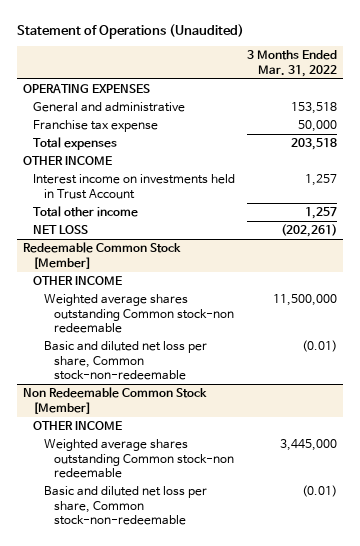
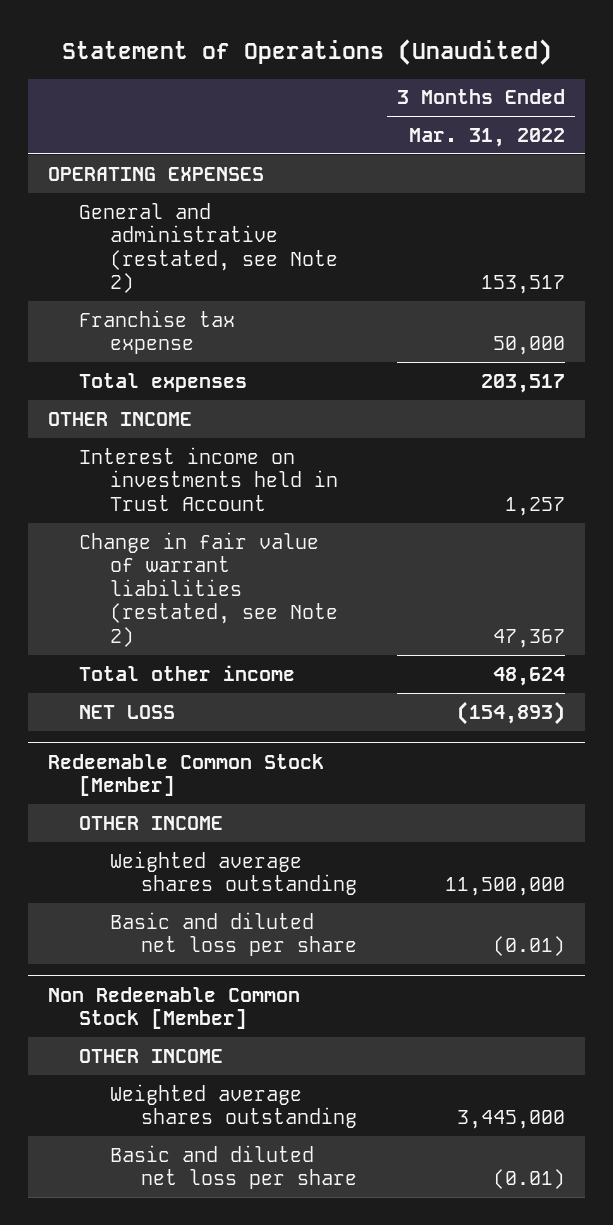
[33,102,186,113] General and administrative -> [79,202,339,294] General and administrative (restated, see Note 2)
[291,102,338,115] 153,518 -> [481,275,566,295] 153,517
[291,138,338,151] 203,518 -> [481,373,566,393] 203,517
none -> [79,531,339,647] Change in fair value of warrant liabilities (restated, see Note 2)
[305,207,338,220] 1,257 -> [493,666,566,686] 48,624
[281,224,338,238] (202,261) -> [457,700,566,725] (154,893)
[43,294,235,334] Weighted average shares outstanding Common stock-non redeemable -> [110,850,358,896] Weighted average shares outstanding
[43,341,207,381] Basic and diluted net loss per share, Common stock-non-redeemable -> [110,911,358,957] Basic and diluted net loss per share
[43,439,235,479] Weighted average shares outstanding Common stock-non redeemable -> [110,1083,358,1129] Weighted average shares outstanding
[43,486,207,526] Basic and diluted net loss per share, Common stock-non-redeemable -> [110,1144,358,1190] Basic and diluted net loss per share

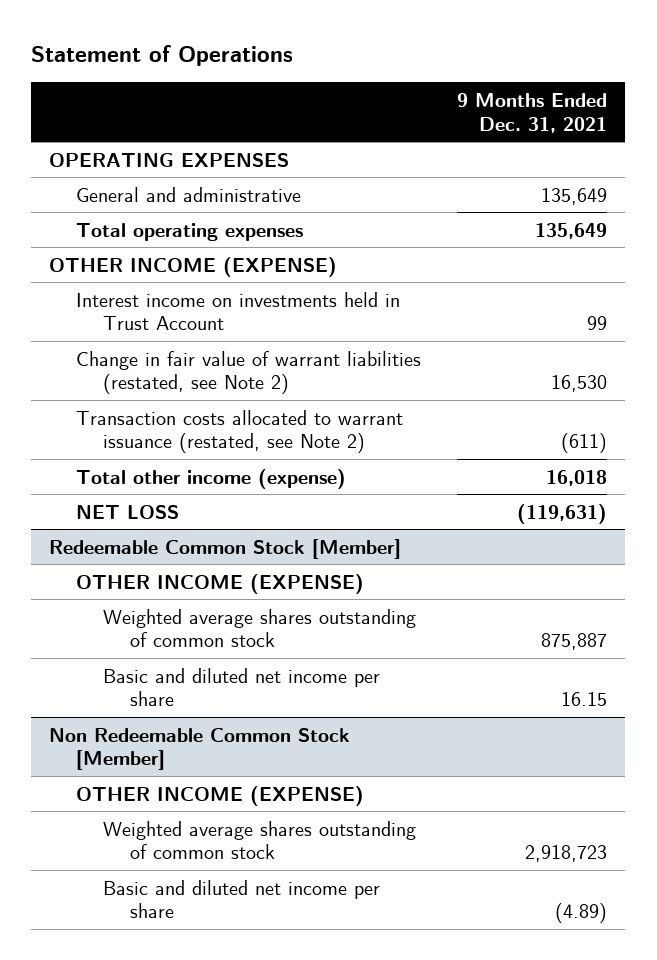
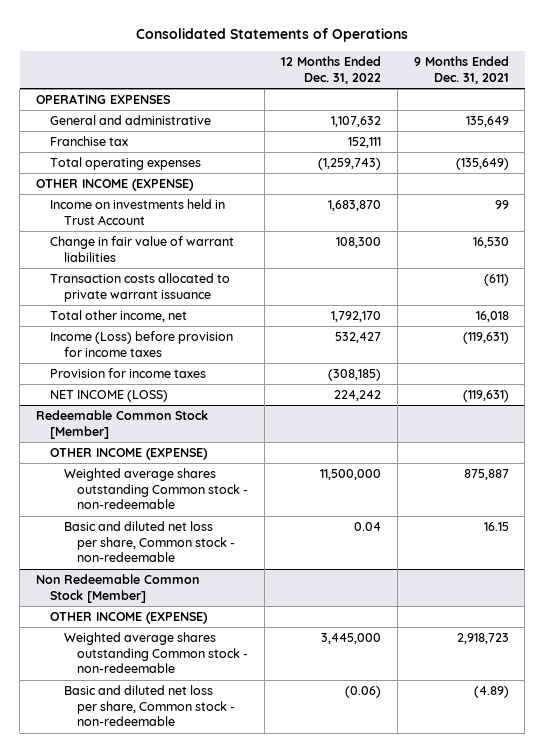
[31,45,294,67] Statement of Operations -> [136,27,409,42] Consolidated Statements of Operations
none -> [280,56,381,84] 12 Months Ended Dec. 31, 2022
none -> [49,135,128,146] Franchise tax
[535,222,608,239] 135,649 -> [455,157,509,170] (135,649)
[76,291,401,331] Interest income on investments held in Trust Account -> [49,198,225,225] Income on investments held in Trust Account
[76,350,422,395] Change in fair value of warrant liabilities (restated, see Note 2) -> [49,235,234,262] Change in fair value of warrant liabilities
[76,409,404,454] Transaction costs allocated to warrant issuance (restated, see Note 2) -> [49,272,230,302] Transaction costs allocated to private warrant issuance
[76,468,347,489] Total other income (expense) -> [49,309,187,322] Total other income, net
none -> [49,330,233,357] Income (Loss) before provision for income taxes
none -> [49,367,206,378] Provision for income taxes
[76,504,180,519] NET LOSS -> [49,389,168,402] NET INCOME (LOSS)
[103,608,417,648] Weighted average shares outstanding of common stock -> [63,467,249,510] Weighted average shares outstanding Common stock - non-redeemable
[103,667,381,707] Basic and diluted net income per share -> [63,520,236,563] Basic and diluted net loss per share, Common stock - non-redeemable
[103,820,417,860] Weighted average shares outstanding of common stock -> [63,631,249,674] Weighted average shares outstanding Common stock - non-redeemable
[103,879,381,919] Basic and diluted net income per share -> [63,684,236,727] Basic and diluted net loss per share, Common stock - non-redeemable

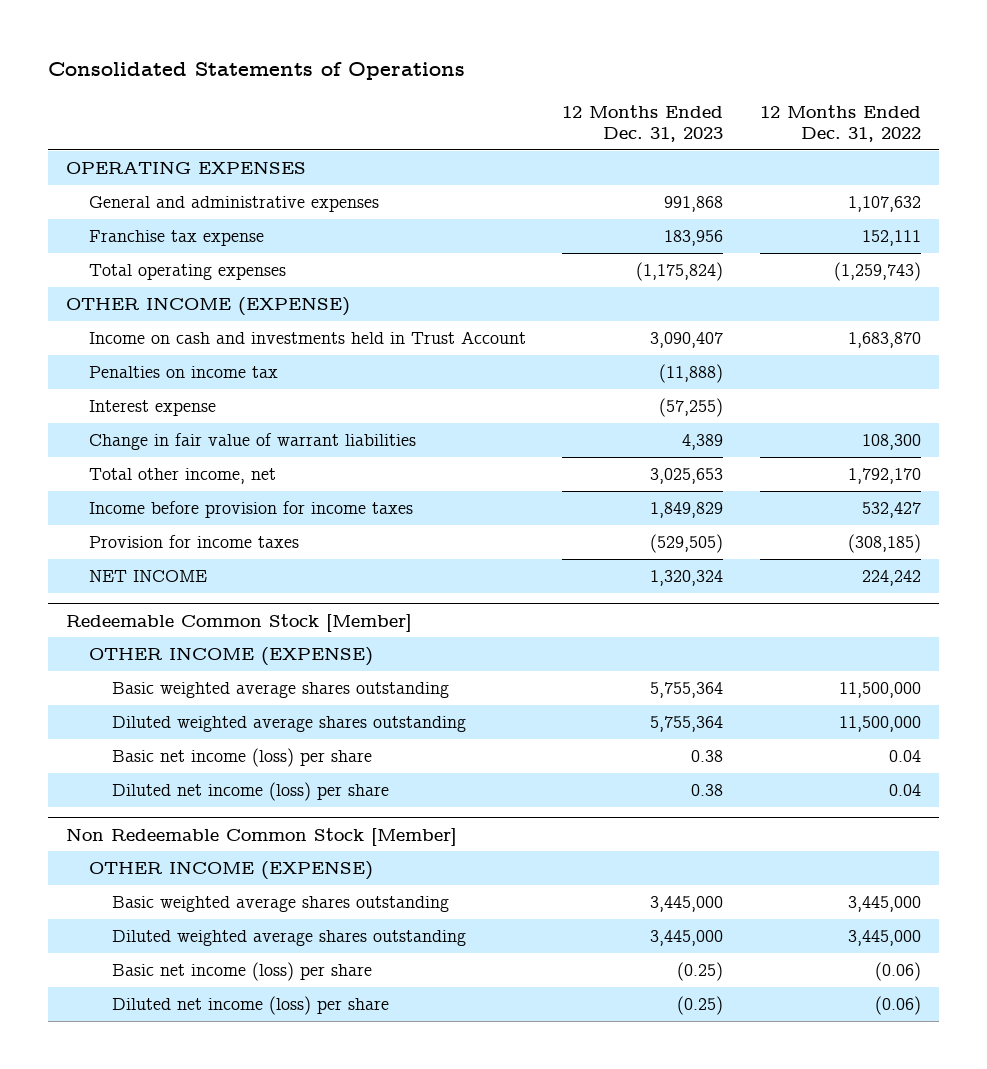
[413,56,509,84] 9 Months Ended Dec. 31, 2021 -> none
none -> [562,104,724,142] 12 Months Ended Dec. 31, 2023
[49,114,211,125] General and administrative -> [89,196,380,213] General and administrative expenses
[49,135,128,146] Franchise tax -> [89,230,265,247] Franchise tax expense
[49,198,225,225] Income on investments held in Trust Account -> [89,331,527,345] Income on cash and investments held in Trust Account
none -> [89,366,279,379] Penalties on income tax
none -> [89,400,217,417] Interest expense
[49,272,230,302] Transaction costs allocated to private warrant issuance -> none
[49,330,233,357] Income (Loss) before provision for income taxes -> [89,501,414,519] Income before provision for income taxes
[49,389,168,402] NET INCOME (LOSS) -> [89,570,208,583] NET INCOME
[63,467,249,510] Weighted average shares outstanding Common stock - non-redeemable -> [111,682,449,699] Basic weighted average shares outstanding
none -> [111,716,466,733] Diluted weighted average shares outstanding
[63,520,236,563] Basic and diluted net loss per share, Common stock - non-redeemable -> [111,748,372,768] Basic net income (loss) per share
none -> [111,782,389,802] Diluted net income (loss) per share
[63,631,249,674] Weighted average shares outstanding Common stock - non-redeemable -> [111,896,449,913] Basic weighted average shares outstanding
none -> [111,930,466,947] Diluted weighted average shares outstanding
[63,684,236,727] Basic and diluted net loss per share, Common stock - non-redeemable -> [111,962,372,982] Basic net income (loss) per share
none -> [111,996,389,1016] Diluted net income (loss) per share

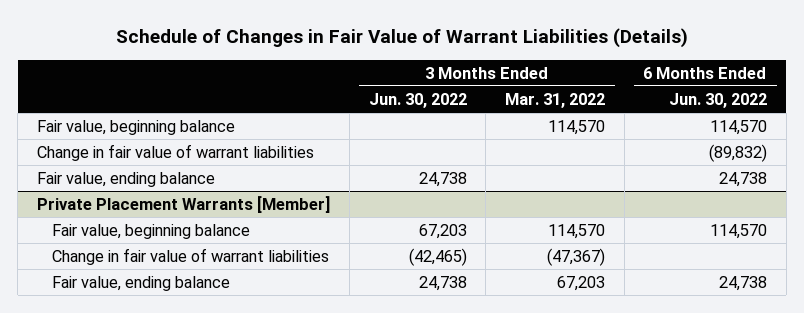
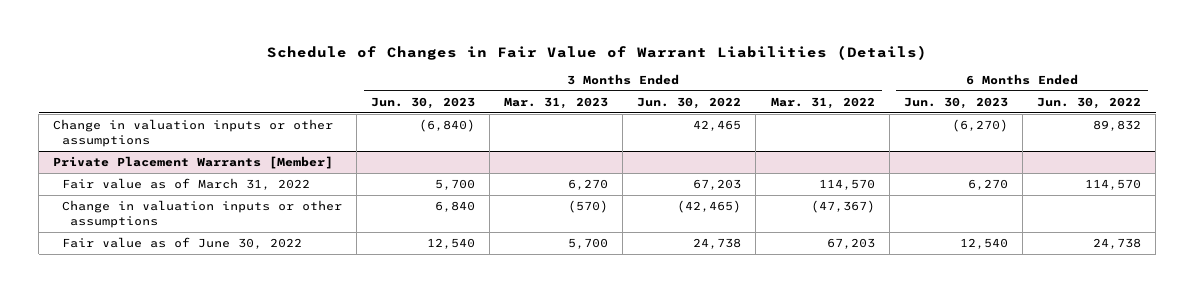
none -> [370,96,475,109] Jun. 30, 2023
none -> [504,96,609,109] Mar. 31, 2023
none -> [903,96,1008,109] Jun. 30, 2023
[37,119,236,135] Fair value, beginning balance -> none
[37,143,315,161] Change in fair value of warrant liabilities -> none
[37,171,216,187] Fair value, ending balance -> none
none -> [53,119,334,148] Change in valuation inputs or other assumptions
[52,223,251,239] Fair value, beginning balance -> [61,178,310,191] Fair value as of March 31, 2022
[52,247,330,265] Change in fair value of warrant liabilities -> [61,200,342,229] Change in valuation inputs or other assumptions
[52,275,231,291] Fair value, ending balance -> [61,237,302,250] Fair value as of June 30, 2022

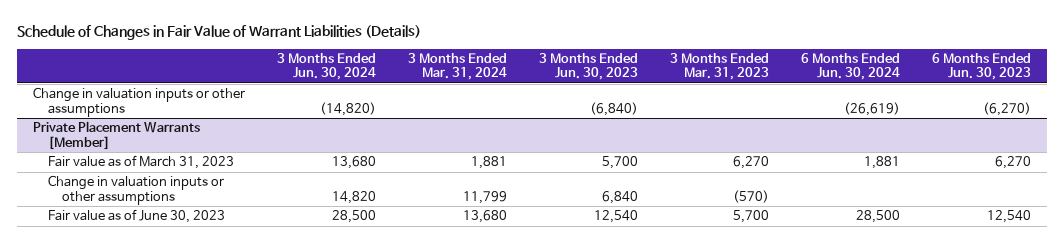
[637,96,742,109] Jun. 30, 2022 -> none
[770,96,875,109] Mar. 31, 2022 -> none
[1036,96,1141,109] Jun. 30, 2022 -> none
none -> [277,53,377,81] 3 Months Ended Jun. 30, 2024
none -> [408,53,508,81] 3 Months Ended Mar. 31, 2024
none -> [801,53,901,81] 6 Months Ended Jun. 30, 2024
[61,178,310,191] Fair value as of March 31, 2022 -> [47,155,234,170] Fair value as of March 31, 2023
[61,237,302,250] Fair value as of June 30, 2022 -> [47,209,225,224] Fair value as of June 30, 2023

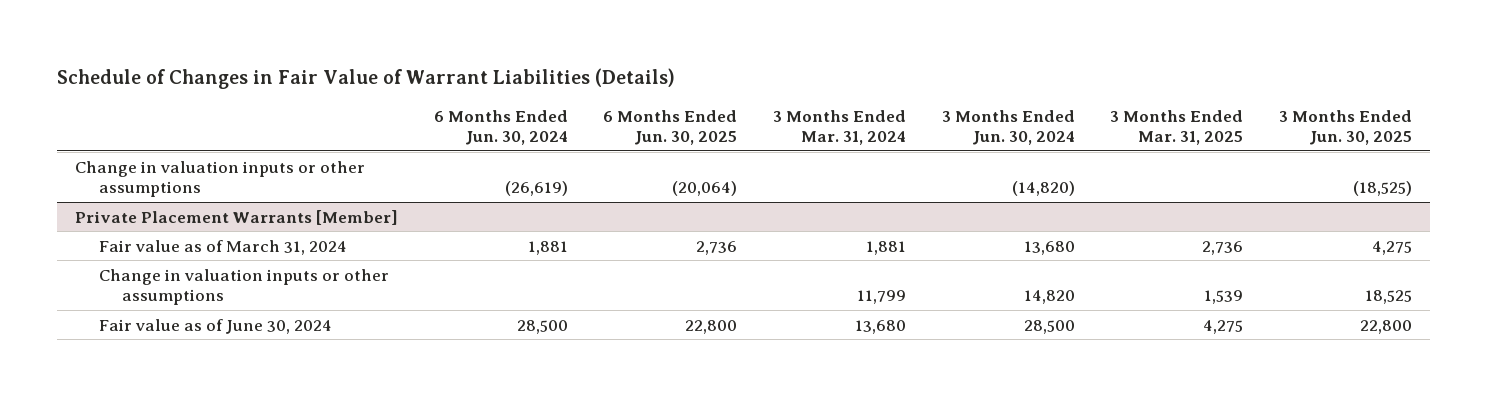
[539,53,639,81] 3 Months Ended Jun. 30, 2023 -> none
[670,53,770,81] 3 Months Ended Mar. 31, 2023 -> none
[931,53,1031,81] 6 Months Ended Jun. 30, 2023 -> none
none -> [603,109,738,145] 6 Months Ended Jun. 30, 2025
none -> [1110,109,1244,145] 3 Months Ended Mar. 31, 2025
none -> [1278,109,1412,145] 3 Months Ended Jun. 30, 2025
[47,155,234,170] Fair value as of March 31, 2023 -> [98,239,347,255] Fair value as of March 31, 2024
[47,209,225,224] Fair value as of June 30, 2023 -> [98,318,332,334] Fair value as of June 30, 2024

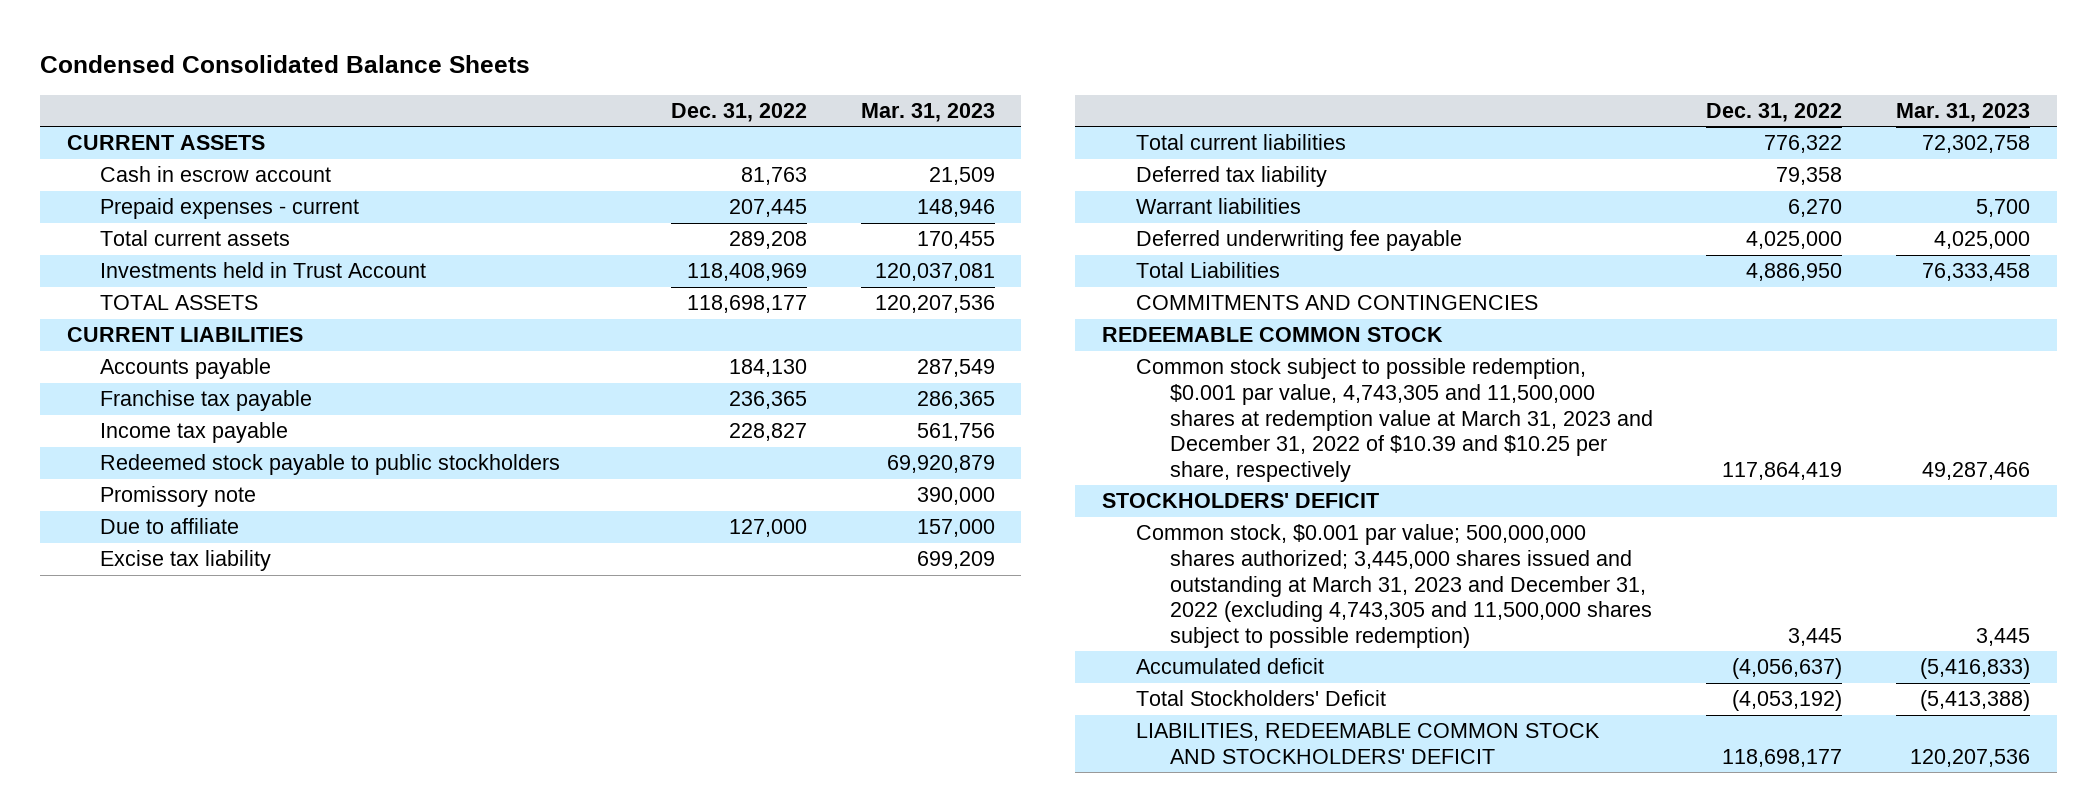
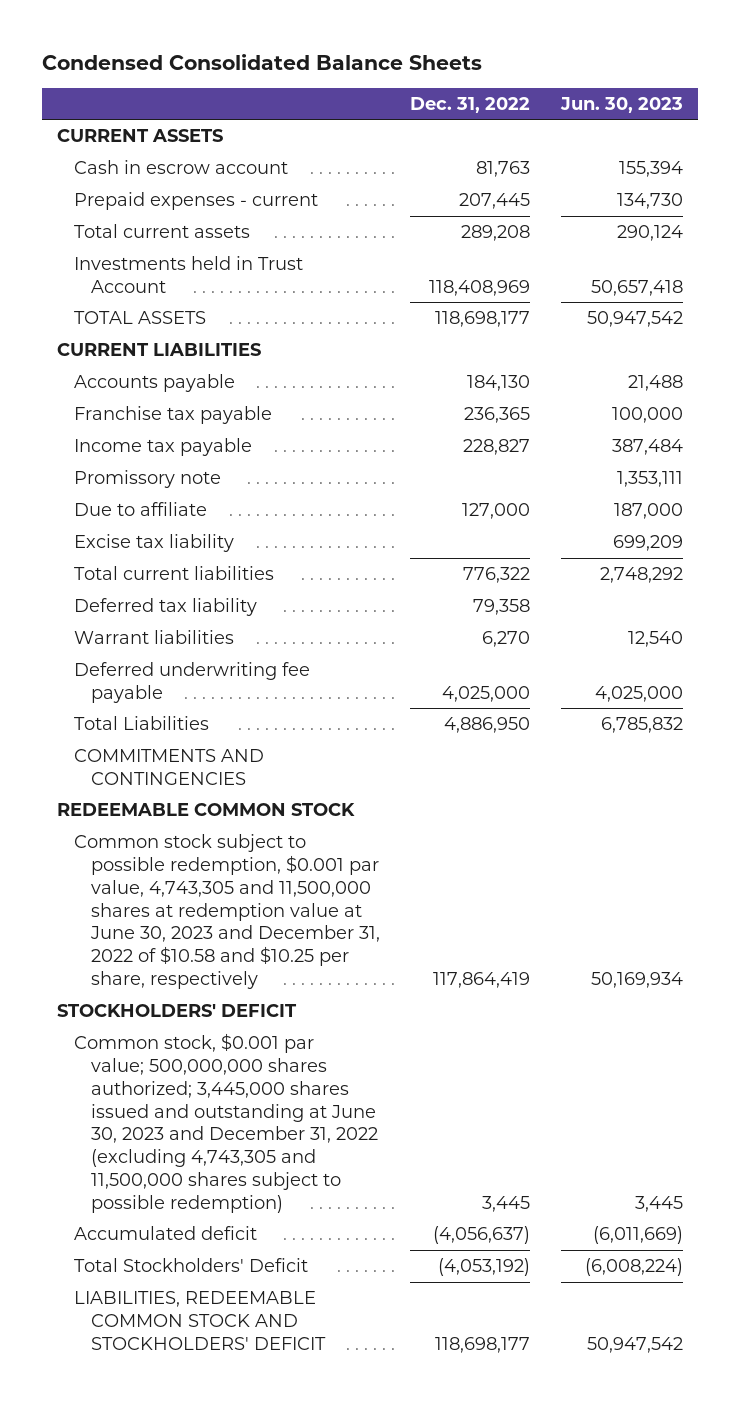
[860,102,995,122] Mar. 31, 2023 -> none
none -> [559,96,683,113] Jun. 30, 2023
[100,454,561,476] Redeemed stock payable to public stockholders -> none
[1135,358,1653,482] Common stock subject to possible redemption, $0.001 par value, 4,743,305 and 11,500,000 shares at redemption value at March 31, 2023 and December 31, 2022 of $10.39 and $10.25 per share, respectively -> [74,834,380,990] Common stock subject to possible redemption, $0.001 par value, 4,743,305 and 11,500,000 shares at redemption value at June 30, 2023 and December 31, 2022 of $10.58 and $10.25 per share, respectively
[1135,524,1652,648] Common stock, $0.001 par value; 500,000,000 shares authorized; 3,445,000 shares issued and outstanding at March 31, 2023 and December 31, 2022 (excluding 4,743,305 and 11,500,000 shares subject to possible redemption) -> [74,1033,378,1213] Common stock, $0.001 par value; 500,000,000 shares authorized; 3,445,000 shares issued and outstanding at June 30, 2023 and December 31, 2022 (excluding 4,743,305 and 11,500,000 shares subject to possible redemption)

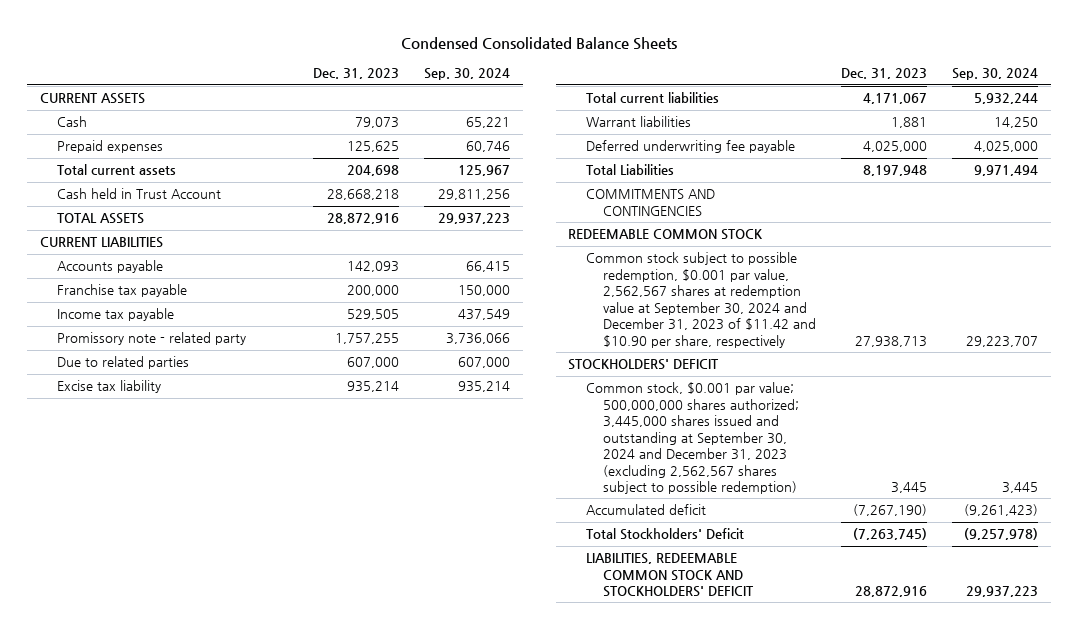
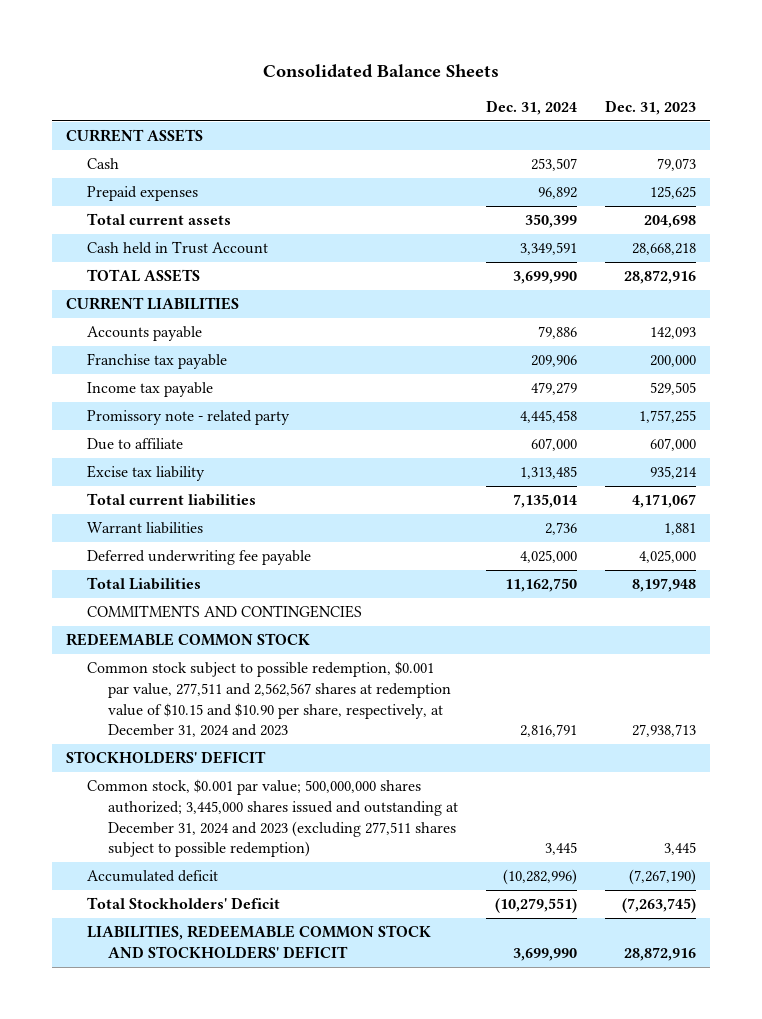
[401,36,678,50] Condensed Consolidated Balance Sheets -> [263,63,500,78] Consolidated Balance Sheets
[423,68,510,81] Sep. 30, 2024 -> none
none -> [485,100,577,116] Dec. 31, 2024
[57,356,190,370] Due to related parties -> [86,438,183,451] Due to affiliate
[585,252,817,348] Common stock subject to possible redemption, $0.001 par value, 2,562,567 shares at redemption value at September 30, 2024 and December 31, 2023 of $11.42 and $10.90 per share, respectively -> [86,661,451,738] Common stock subject to possible redemption, $0.001 par value, 277,511 and 2,562,567 shares at redemption value of $10.15 and $10.90 per share, respectively, at December 31, 2024 and 2023
[585,382,800,495] Common stock, $0.001 par value; 500,000,000 shares authorized; 3,445,000 shares issued and outstanding at September 30, 2024 and December 31, 2023 (excluding 2,562,567 shares subject to possible redemption) -> [86,779,458,858] Common stock, $0.001 par value; 500,000,000 shares authorized; 3,445,000 shares issued and outstanding at December 31, 2024 and 2023 (excluding 277,511 shares subject to possible redemption)

